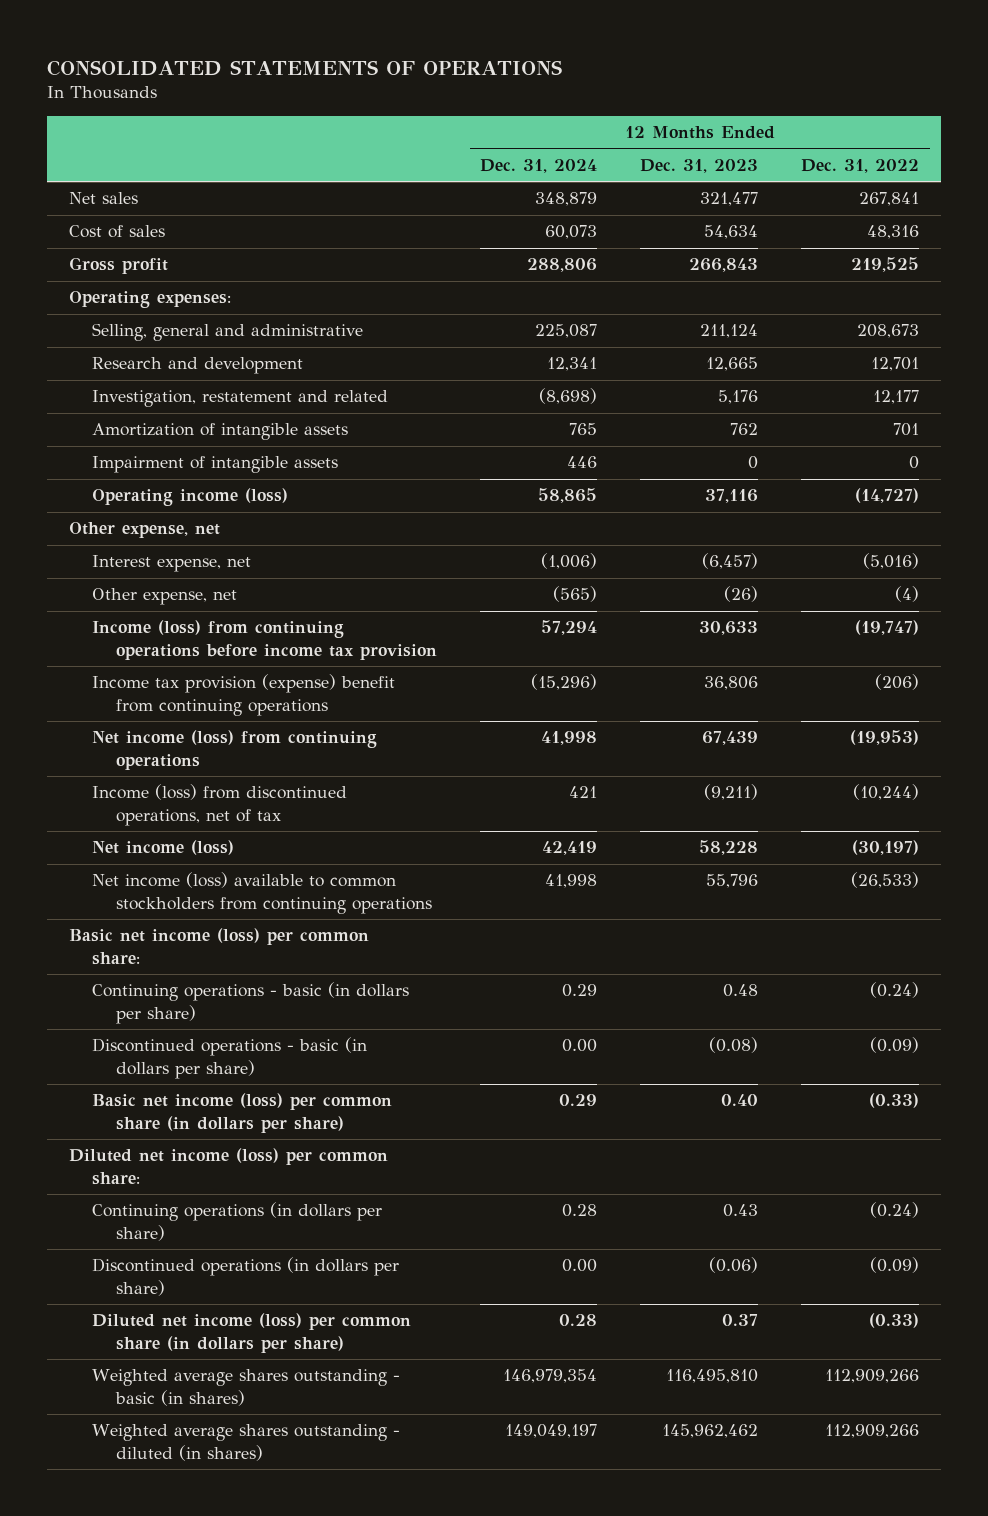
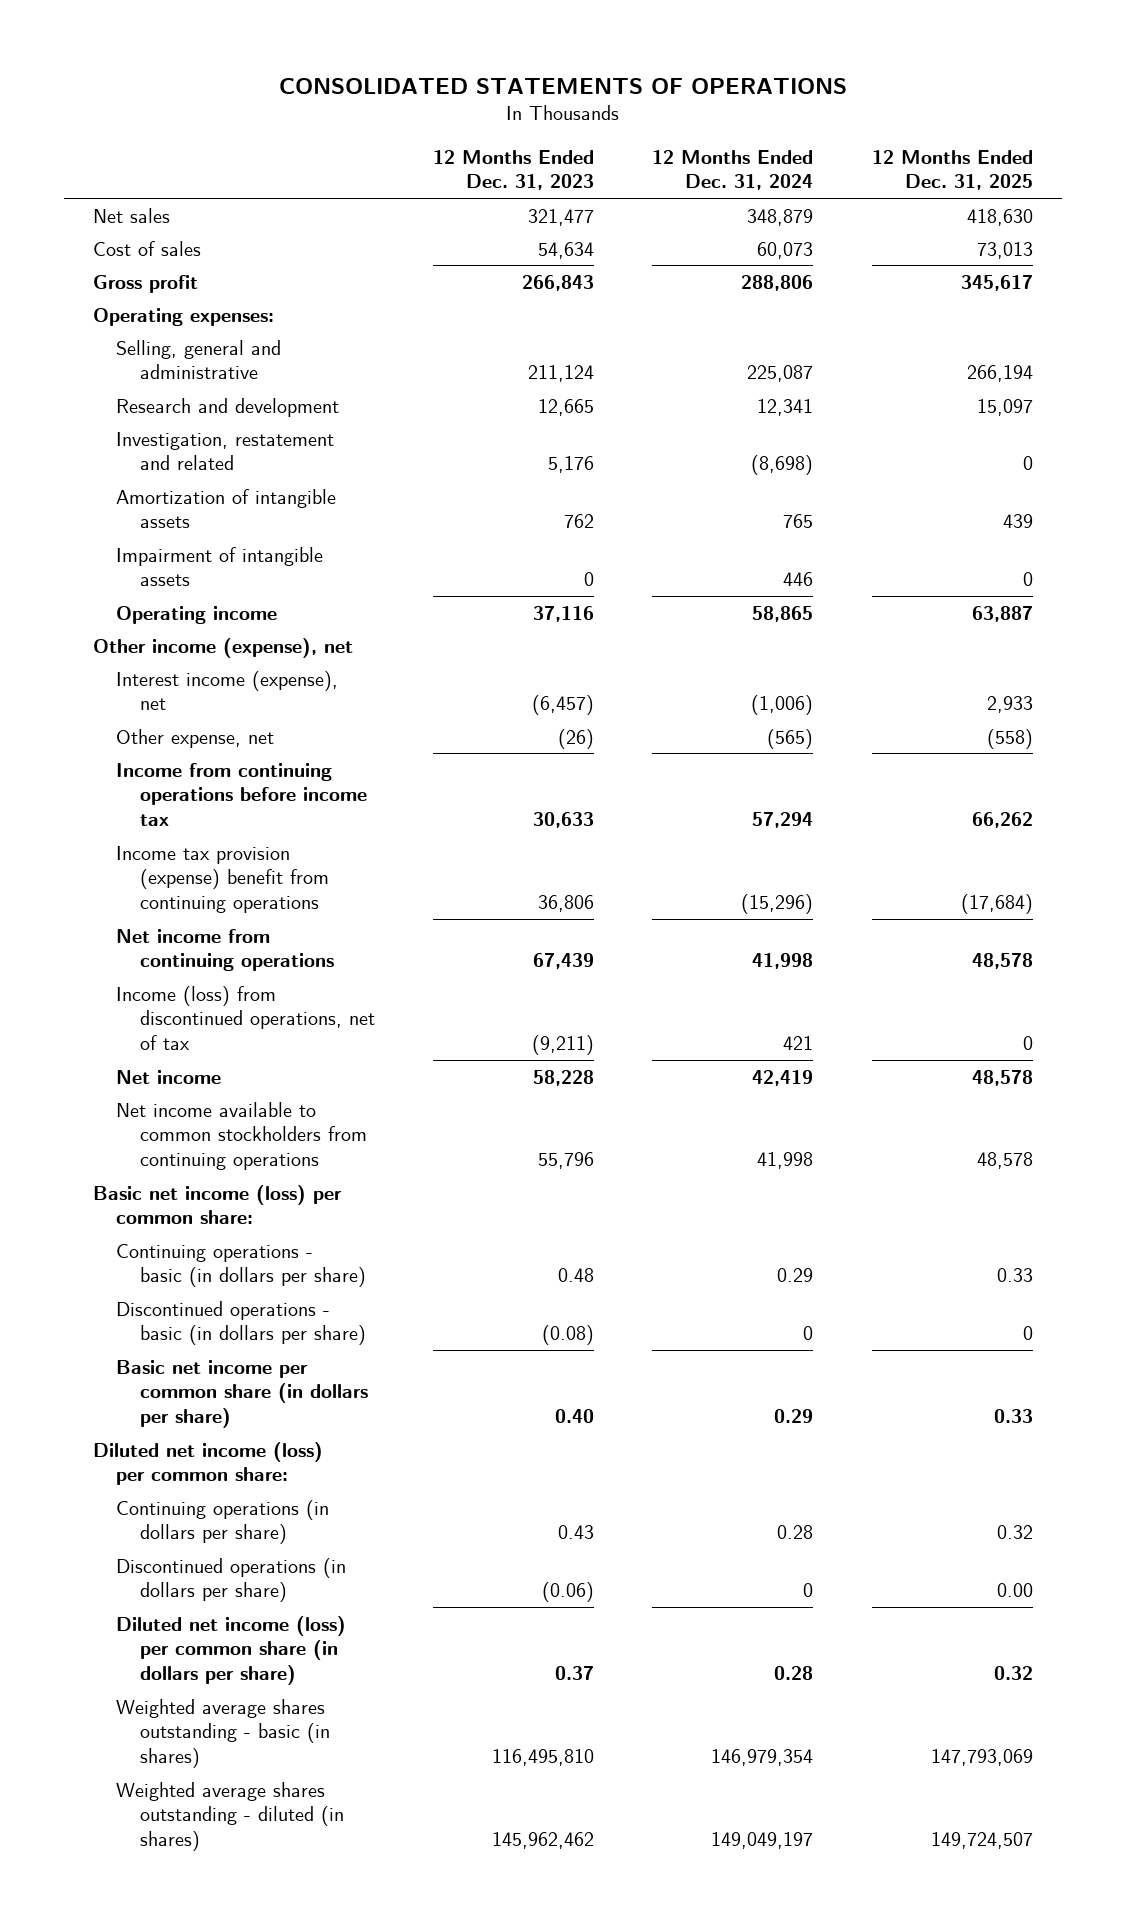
[801,158,920,173] Dec. 31, 2022 -> none
none -> [871,149,1033,191] 12 Months Ended Dec. 31, 2025
[92,488,289,507] Operating income (loss) -> [116,605,278,624] Operating income
[68,522,220,539] Other expense, net -> [92,637,353,658] Other income (expense), net
[92,555,252,573] Interest expense, net -> [116,670,339,711] Interest income (expense), net
[92,620,438,661] Income (loss) from continuing operations before income tax provision -> [116,762,367,826] Income from continuing operations before income tax
[92,730,378,771] Net income (loss) from continuing operations -> [116,928,334,972] Net income from continuing operations
[92,840,235,856] Net income (loss) -> [116,1069,222,1084] Net income
[92,872,433,915] Net income (loss) available to common stockholders from continuing operations -> [116,1101,367,1170] Net income available to common stockholders from continuing operations
[562,1039,598,1053] 0.00 -> [803,1326,814,1341] 0
[92,1093,393,1134] Basic net income (loss) per common share (in dollars per share) -> [116,1359,368,1428] Basic net income per common share (in dollars per share)
[562,1259,598,1273] 0.00 -> [803,1583,814,1598] 0

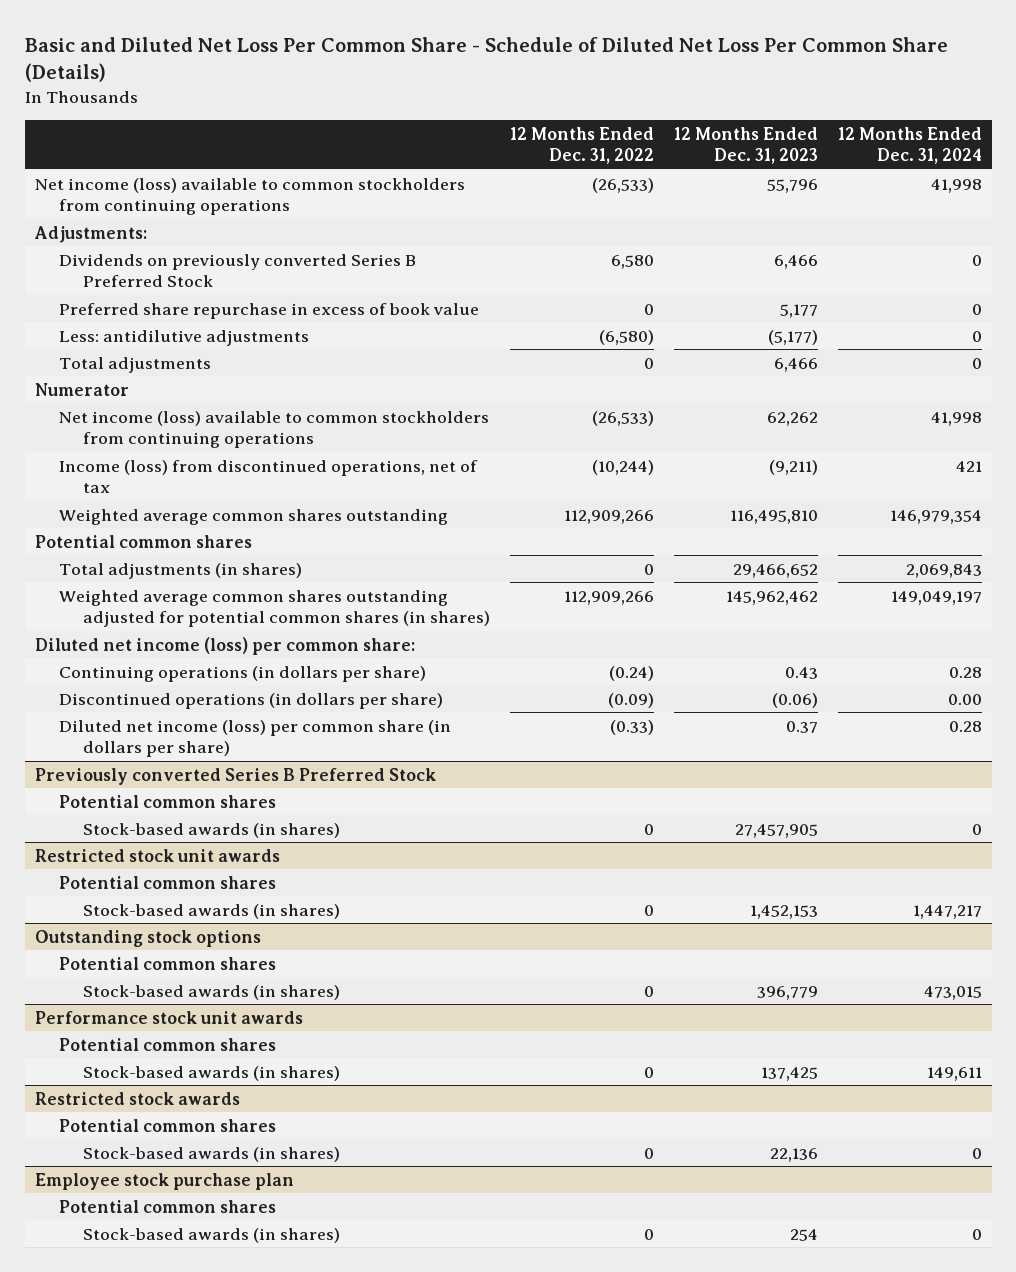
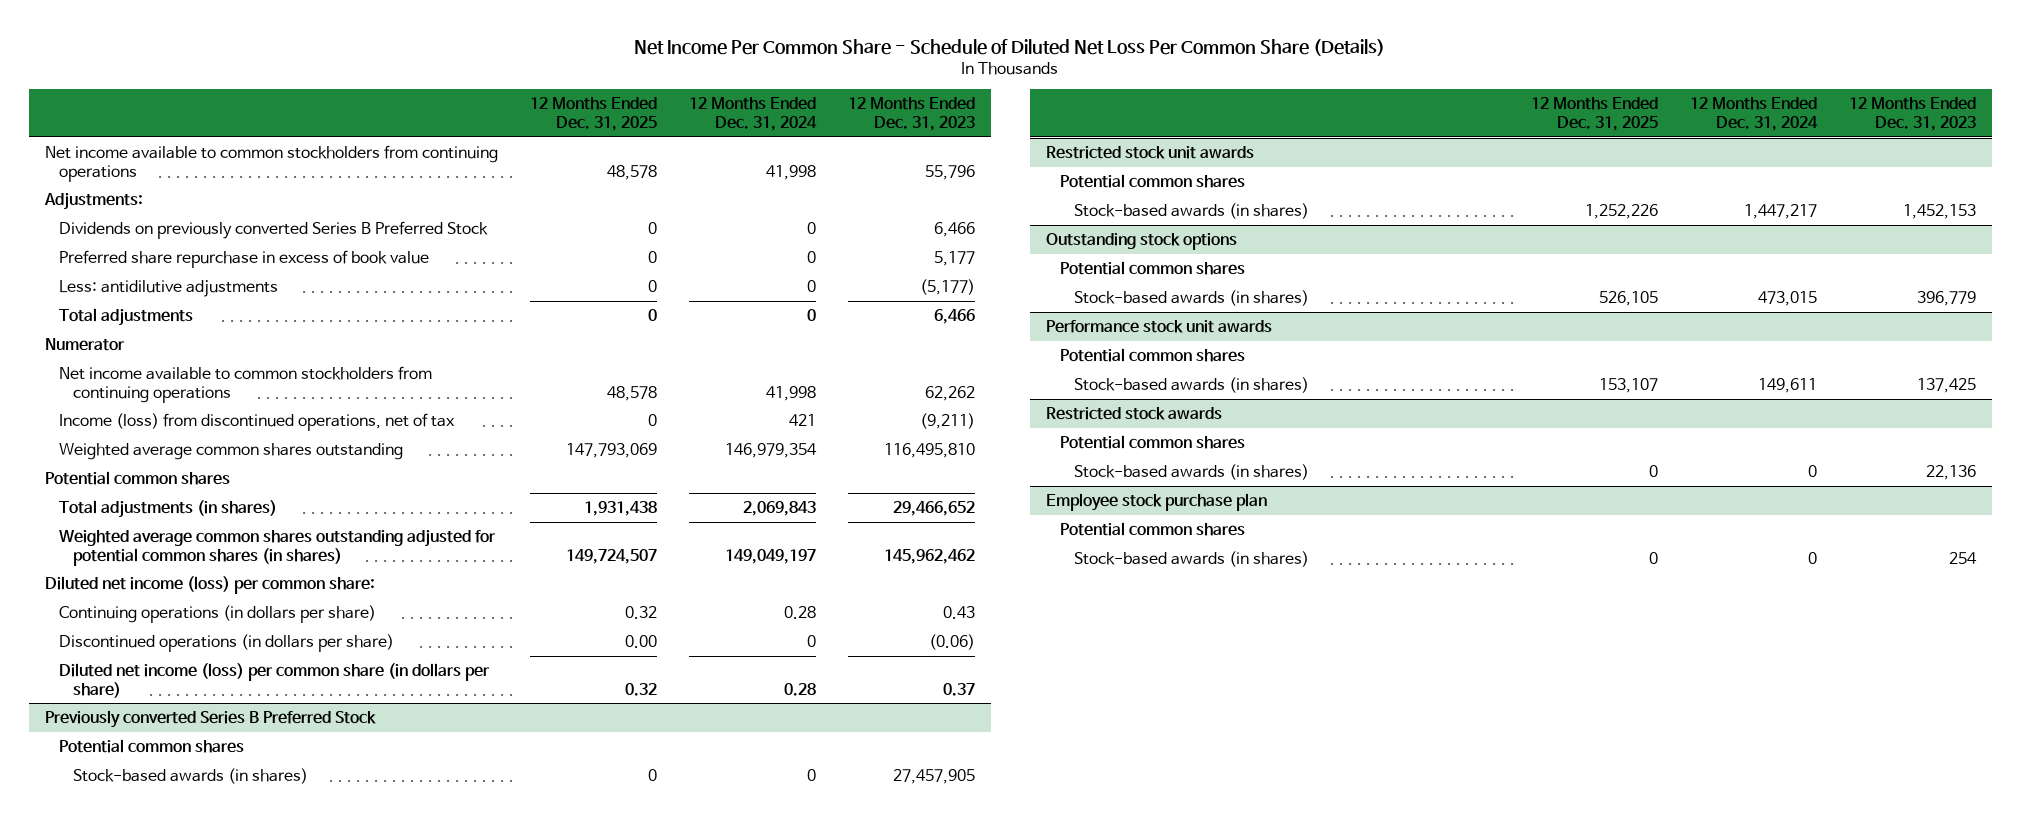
[24,36,948,83] Basic and Diluted Net Loss Per Common Share - Schedule of Diluted Net Loss Per Common Share (Details) -> [634,38,1386,56] Net Income Per Common Share - Schedule of Diluted Net Loss Per Common Share (Details)
[509,126,654,165] 12 Months Ended Dec. 31, 2022 -> none
none -> [529,97,657,131] 12 Months Ended Dec. 31, 2025
[34,177,465,216] Net income (loss) available to common stockholders from continuing operations -> [44,144,498,182] Net income available to common stockholders from continuing operations
[58,410,489,449] Net income (loss) available to common stockholders from continuing operations -> [59,365,433,403] Net income available to common stockholders from continuing operations
[947,693,982,705] 0.00 -> [807,634,817,647] 0

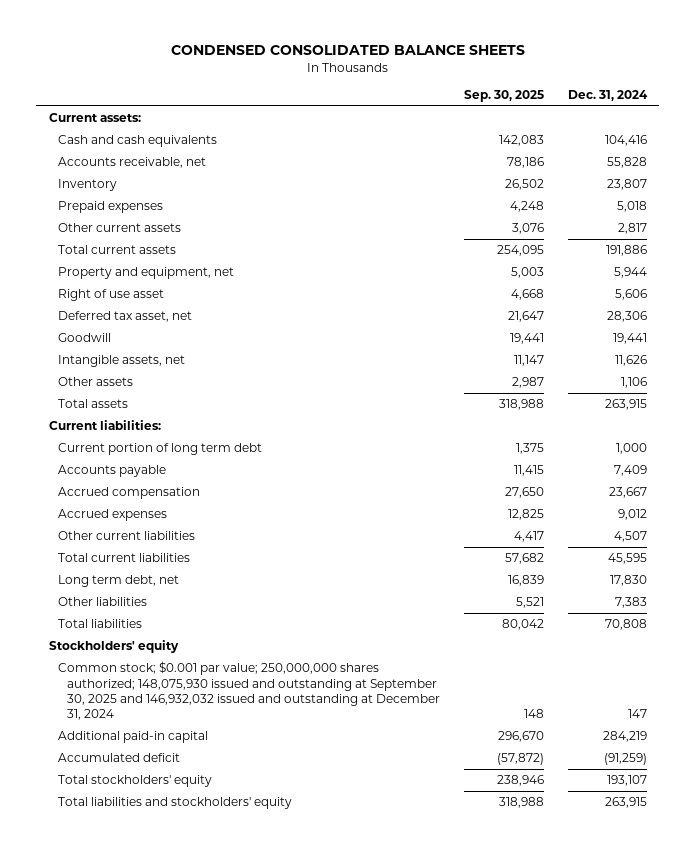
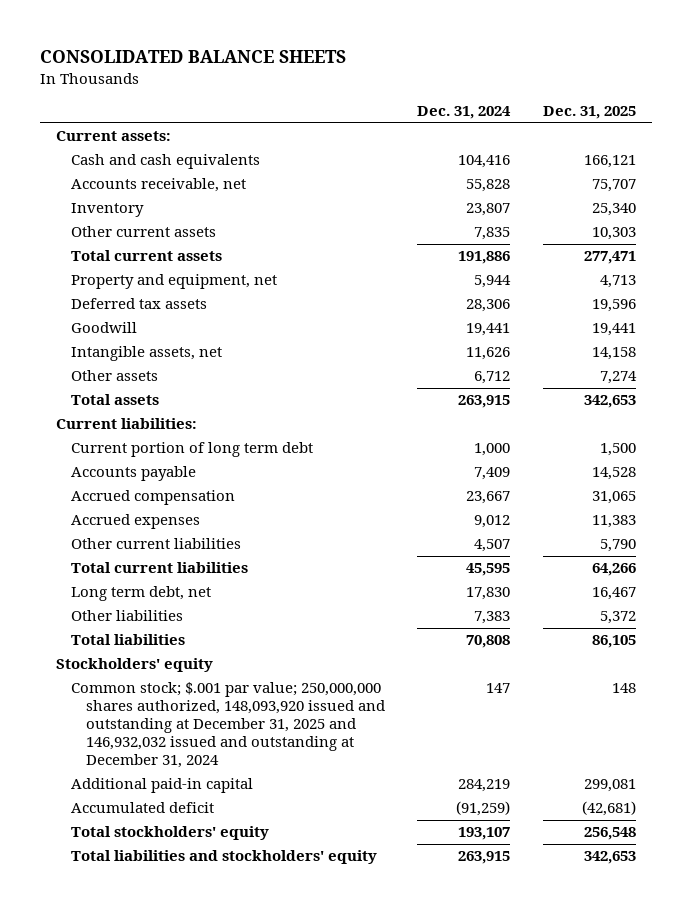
[170,45,525,56] CONDENSED CONSOLIDATED BALANCE SHEETS -> [39,50,346,64] CONSOLIDATED BALANCE SHEETS
[463,89,544,102] Sep. 30, 2025 -> none
none -> [542,105,636,119] Dec. 31, 2025
[57,201,163,214] Prepaid expenses -> none
[618,223,648,235] 2,817 -> [474,227,511,241] 7,835
[57,289,164,302] Right of use asset -> none
[57,311,192,323] Deferred tax asset, net -> [71,298,208,310] Deferred tax assets
[621,377,648,389] 1,106 -> [474,371,511,385] 6,712
[57,661,440,721] Common stock; $0.001 par value; 250,000,000 shares authorized; 148,075,930 issued and outstanding at September 30, 2025 and 146,932,032 issued and outstanding at December 31, 2024 -> [71,682,385,769] Common stock; $.001 par value; 250,000,000 shares authorized, 148,093,920 issued and outstanding at December 31, 2025 and 146,932,032 issued and outstanding at December 31, 2024

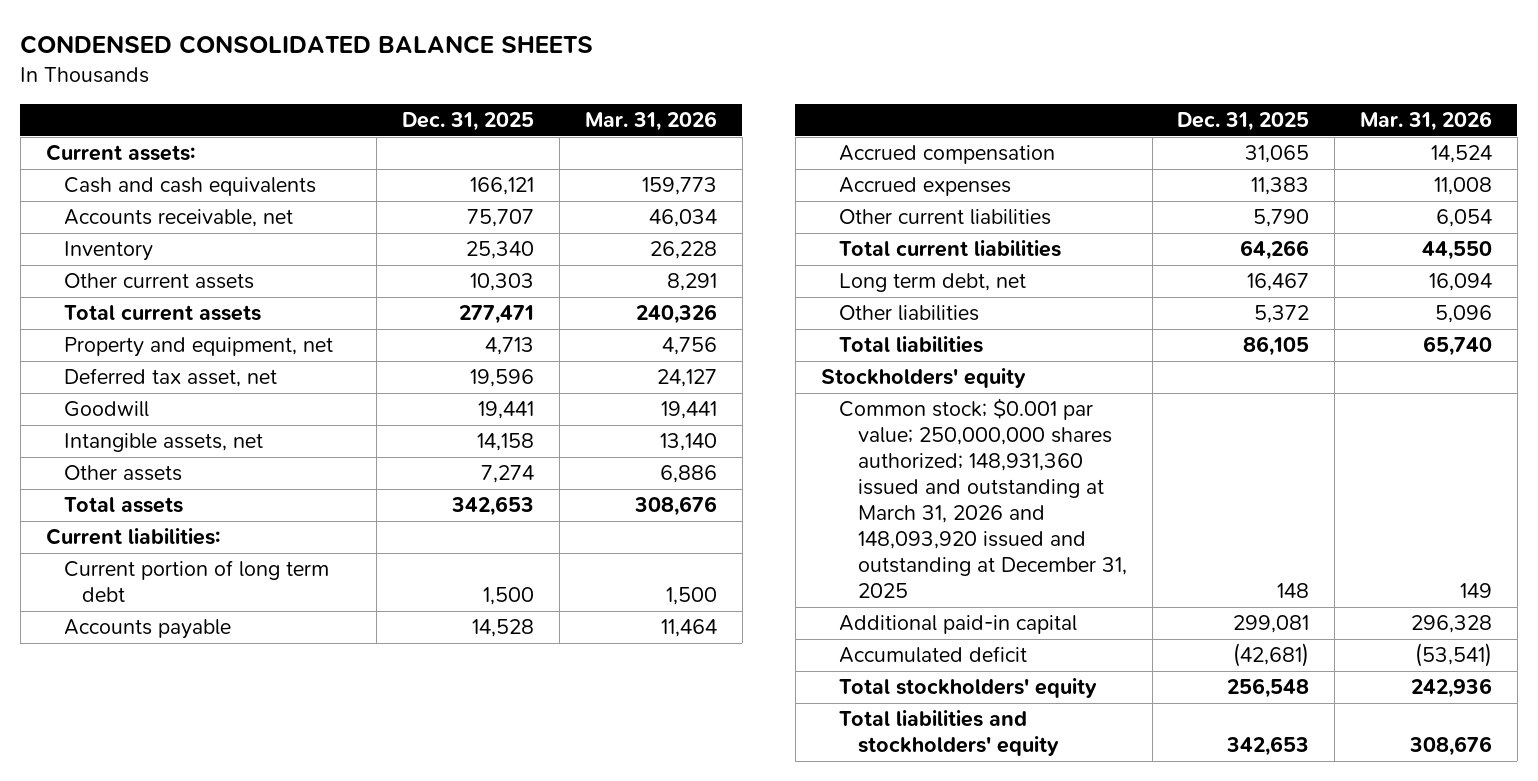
[39,50,346,64] CONSOLIDATED BALANCE SHEETS -> [20,35,594,55] CONDENSED CONSOLIDATED BALANCE SHEETS
[417,105,512,119] Dec. 31, 2024 -> none
none -> [584,110,717,131] Mar. 31, 2026
[71,298,208,310] Deferred tax assets -> [63,368,277,388] Deferred tax asset, net
[71,682,385,769] Common stock; $.001 par value; 250,000,000 shares authorized, 148,093,920 issued and outstanding at December 31, 2025 and 146,932,032 issued and outstanding at December 31, 2024 -> [839,398,1127,599] Common stock; $0.001 par value; 250,000,000 shares authorized; 148,931,360 issued and outstanding at March 31, 2026 and 148,093,920 issued and outstanding at December 31, 2025

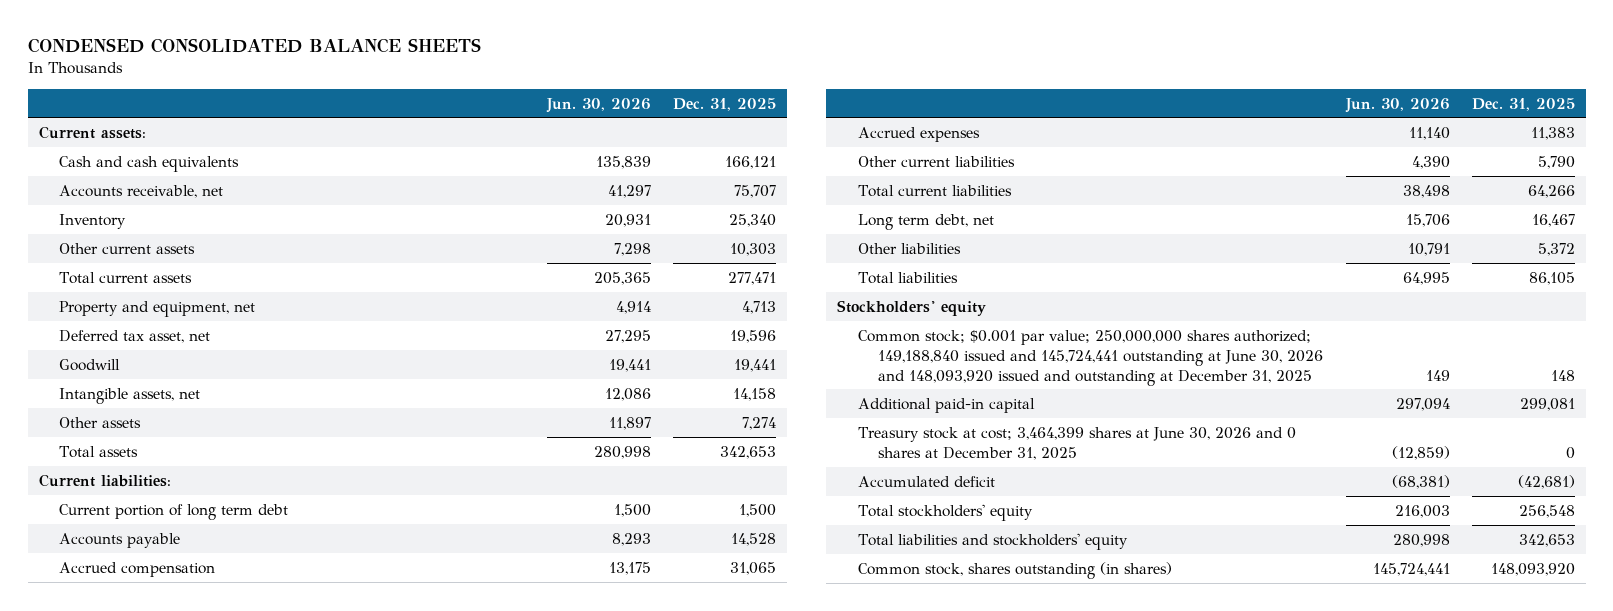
[584,110,717,131] Mar. 31, 2026 -> none
none -> [545,97,651,113] Jun. 30, 2026
[839,398,1127,599] Common stock; $0.001 par value; 250,000,000 shares authorized; 148,931,360 issued and outstanding at March 31, 2026 and 148,093,920 issued and outstanding at December 31, 2025 -> [857,329,1324,386] Common stock; $0.001 par value; 250,000,000 shares authorized; 149,188,840 issued and 145,724,441 outstanding at June 30, 2026 and 148,093,920 issued and outstanding at December 31, 2025
none -> [857,426,1296,460] Treasury stock at cost; 3,464,399 shares at June 30, 2026 and 0 shares at December 31, 2025
none -> [857,561,1172,579] Common stock, shares outstanding (in shares)

